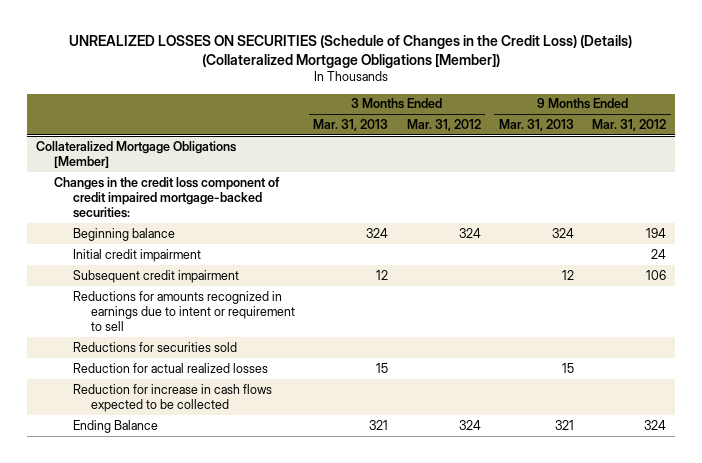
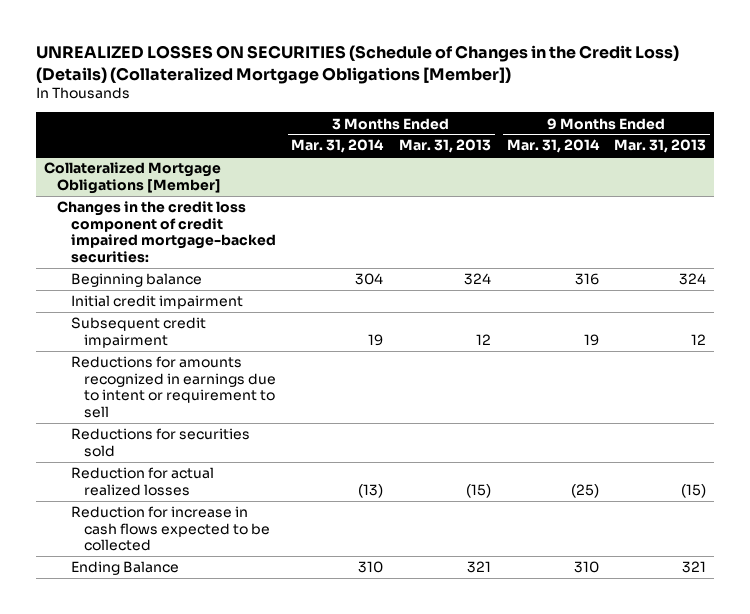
[406,118,481,131] Mar. 31, 2012 -> none
[592,118,667,131] Mar. 31, 2012 -> none
none -> [291,139,385,154] Mar. 31, 2014
none -> [506,139,600,154] Mar. 31, 2014
[376,362,389,373] 15 -> [465,483,491,498] (15)
[561,362,574,373] 15 -> [681,483,707,498] (15)

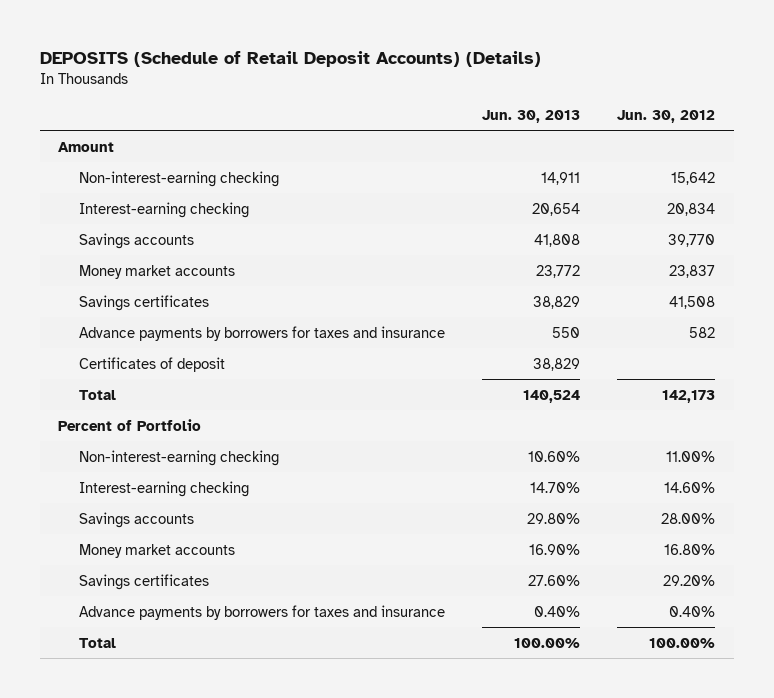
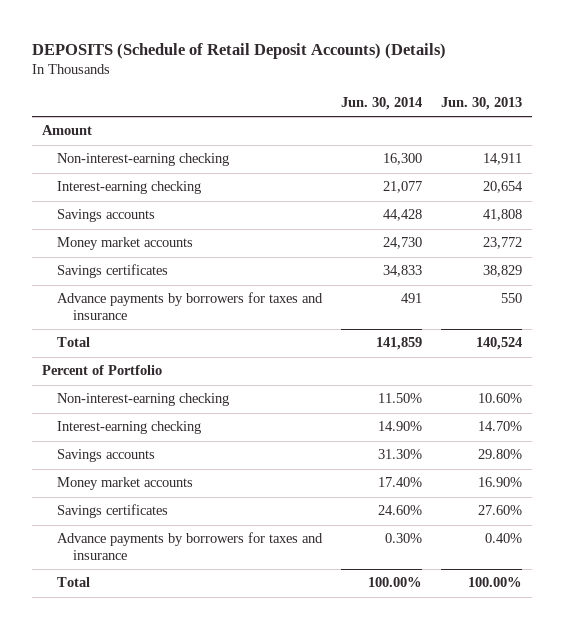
[617,110,716,124] Jun. 30, 2012 -> none
none -> [341,97,423,111] Jun. 30, 2014
[78,356,225,372] Certificates of deposit -> none

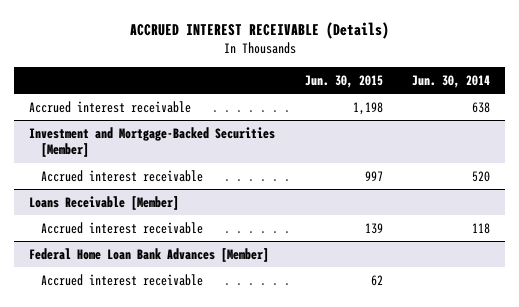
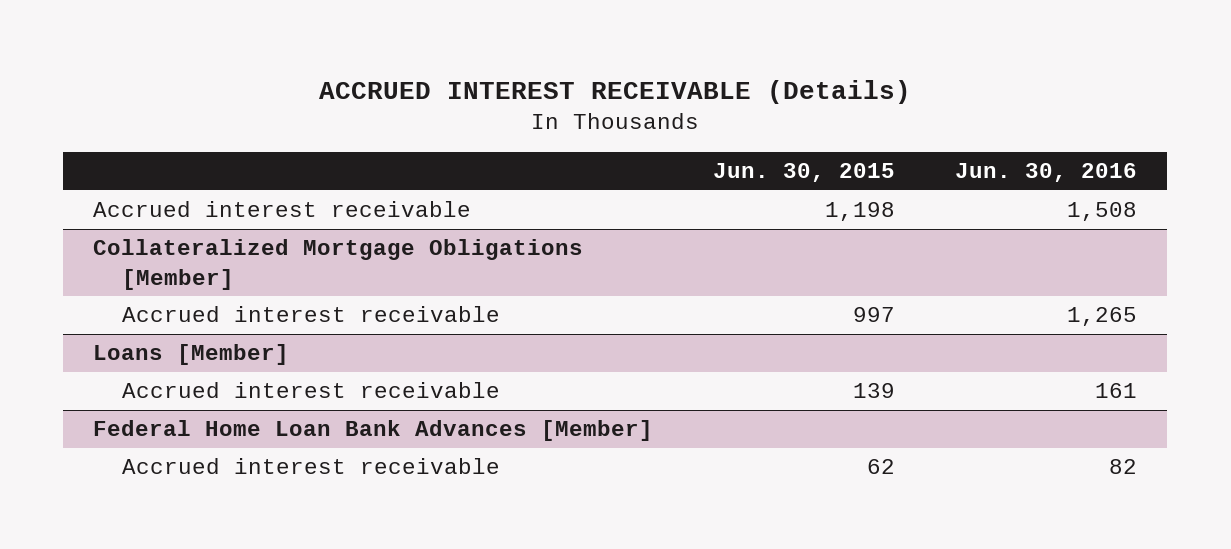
[412,74,491,88] Jun. 30, 2014 -> none
none -> [955,163,1138,183] Jun. 30, 2016
[28,126,275,158] Investment and Mortgage-Backed Securities [Member] -> [93,239,584,290] Collateralized Mortgage Obligations [Member]
[28,195,179,210] Loans Receivable [Member] -> [93,344,290,366] Loans [Member]

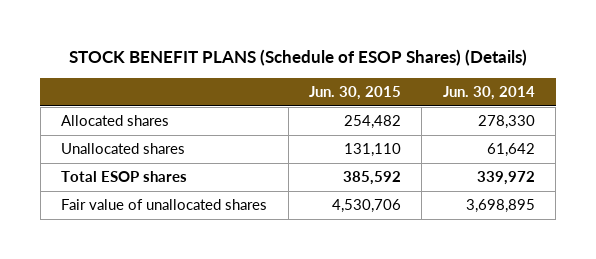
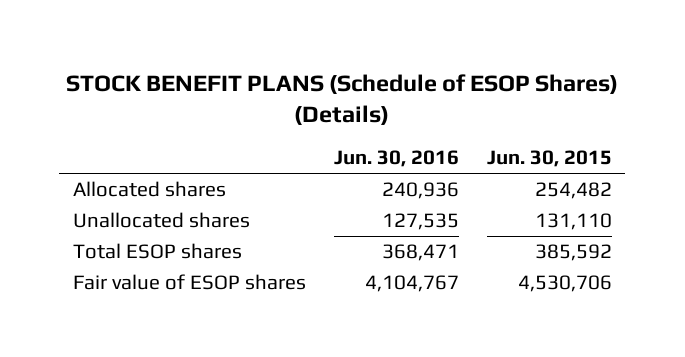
[442,86,535,101] Jun. 30, 2014 -> none
none -> [333,150,459,168] Jun. 30, 2016
[61,199,268,211] Fair value of unallocated shares -> [73,273,307,290] Fair value of ESOP shares

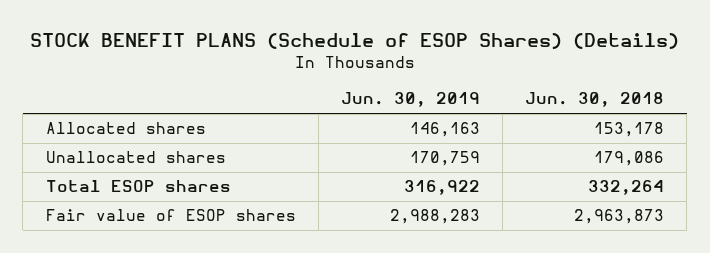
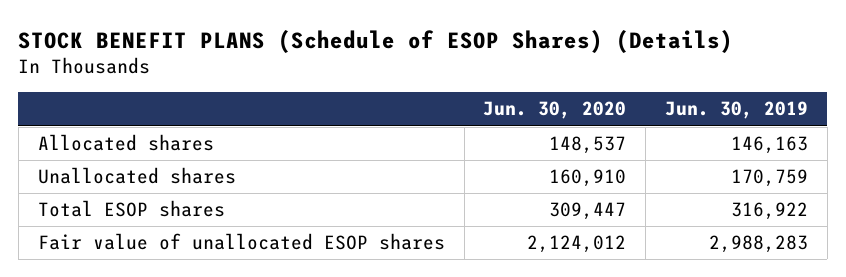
[525,92,665,108] Jun. 30, 2018 -> none
none -> [483,101,627,120] Jun. 30, 2020
[45,209,296,222] Fair value of ESOP shares -> [37,233,445,251] Fair value of unallocated ESOP shares

